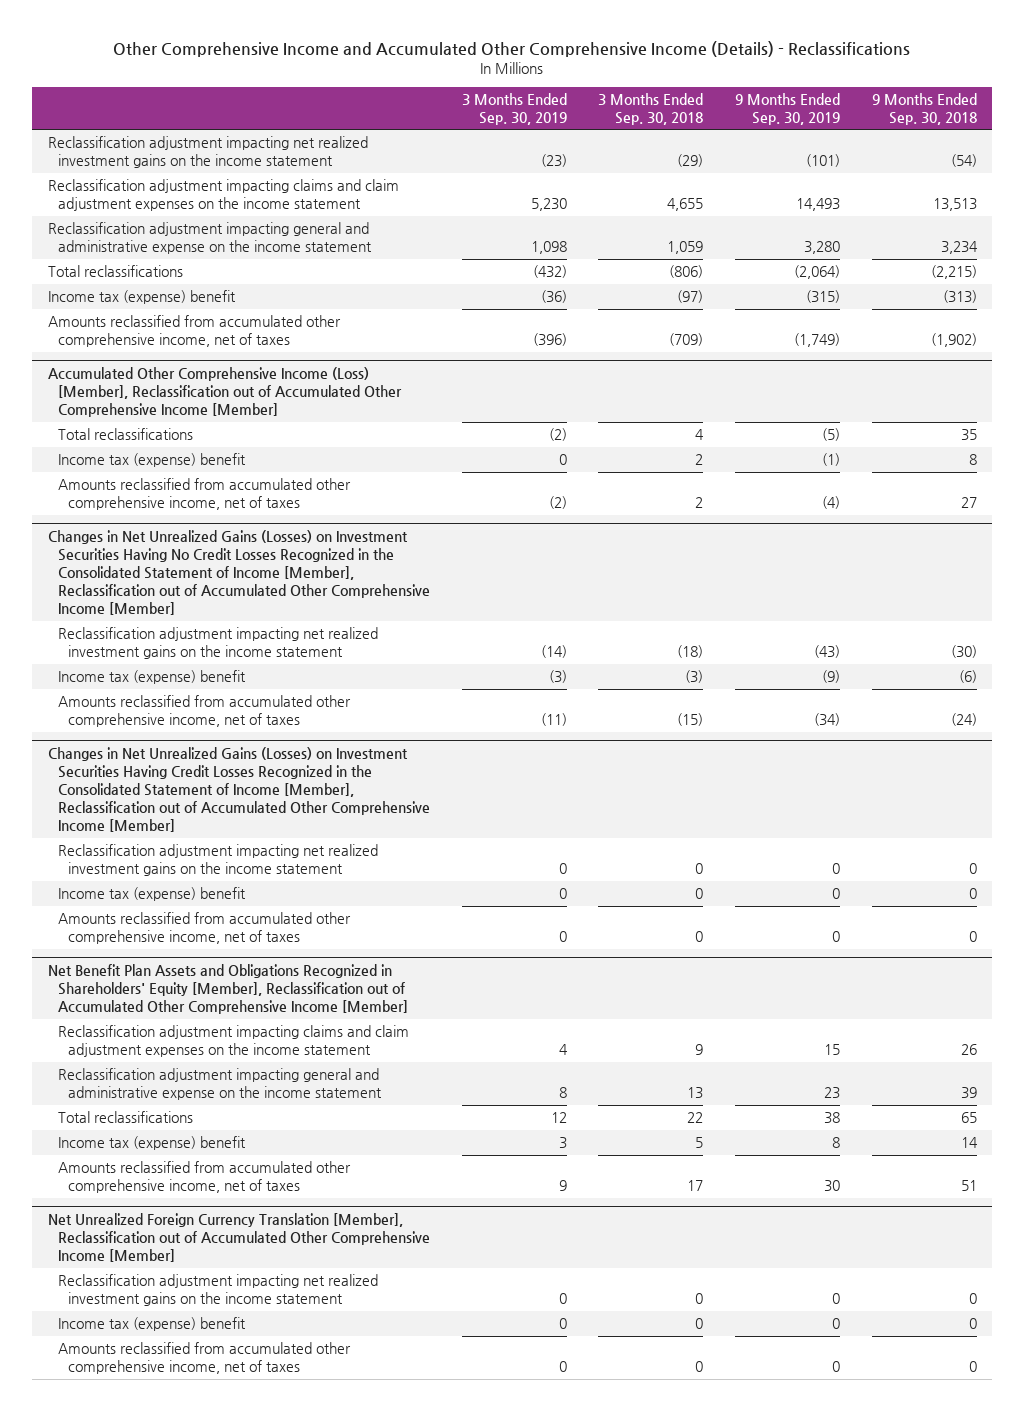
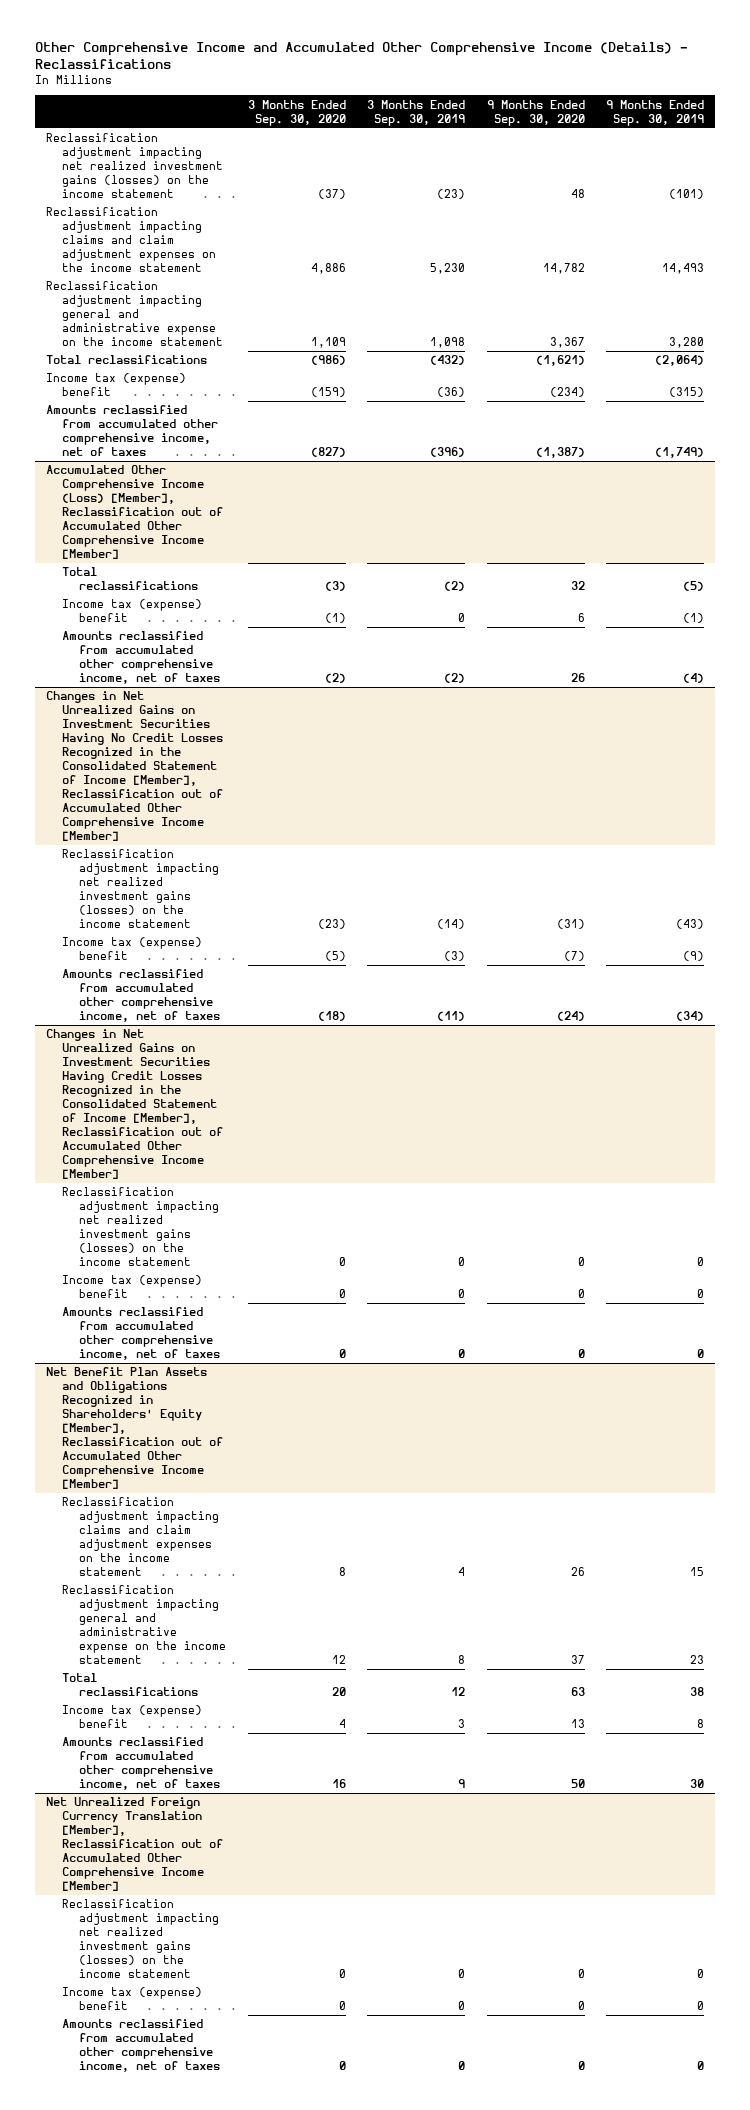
[598,92,704,125] 3 Months Ended Sep. 30, 2018 -> none
[871,92,977,125] 9 Months Ended Sep. 30, 2018 -> none
none -> [247,99,346,126] 3 Months Ended Sep. 30, 2020
none -> [486,99,585,126] 9 Months Ended Sep. 30, 2020
[47,136,368,169] Reclassification adjustment impacting net realized investment gains on the income statement -> [45,133,224,199] Reclassification adjustment impacting net realized investment gains (losses) on the income statement
[47,530,430,616] Changes in Net Unrealized Gains (Losses) on Investment Securities Having No Credit Losses Recognized in the Consolidated Statement of Income [Member], Reclassification out of Accumulated Other Comprehensive Income [Member] -> [45,691,224,842] Changes in Net Unrealized Gains on Investment Securities Having No Credit Losses Recognized in the Consolidated Statement of Income [Member], Reclassification out of Accumulated Other Comprehensive Income [Member]
[57,627,378,660] Reclassification adjustment impacting net realized investment gains on the income statement -> [62,849,220,929] Reclassification adjustment impacting net realized investment gains (losses) on the income statement
[47,747,430,833] Changes in Net Unrealized Gains (Losses) on Investment Securities Having Credit Losses Recognized in the Consolidated Statement of Income [Member], Reclassification out of Accumulated Other Comprehensive Income [Member] -> [45,1029,224,1180] Changes in Net Unrealized Gains on Investment Securities Having Credit Losses Recognized in the Consolidated Statement of Income [Member], Reclassification out of Accumulated Other Comprehensive Income [Member]
[57,844,378,877] Reclassification adjustment impacting net realized investment gains on the income statement -> [62,1187,220,1267] Reclassification adjustment impacting net realized investment gains (losses) on the income statement
[57,1274,378,1307] Reclassification adjustment impacting net realized investment gains on the income statement -> [62,1899,220,1979] Reclassification adjustment impacting net realized investment gains (losses) on the income statement

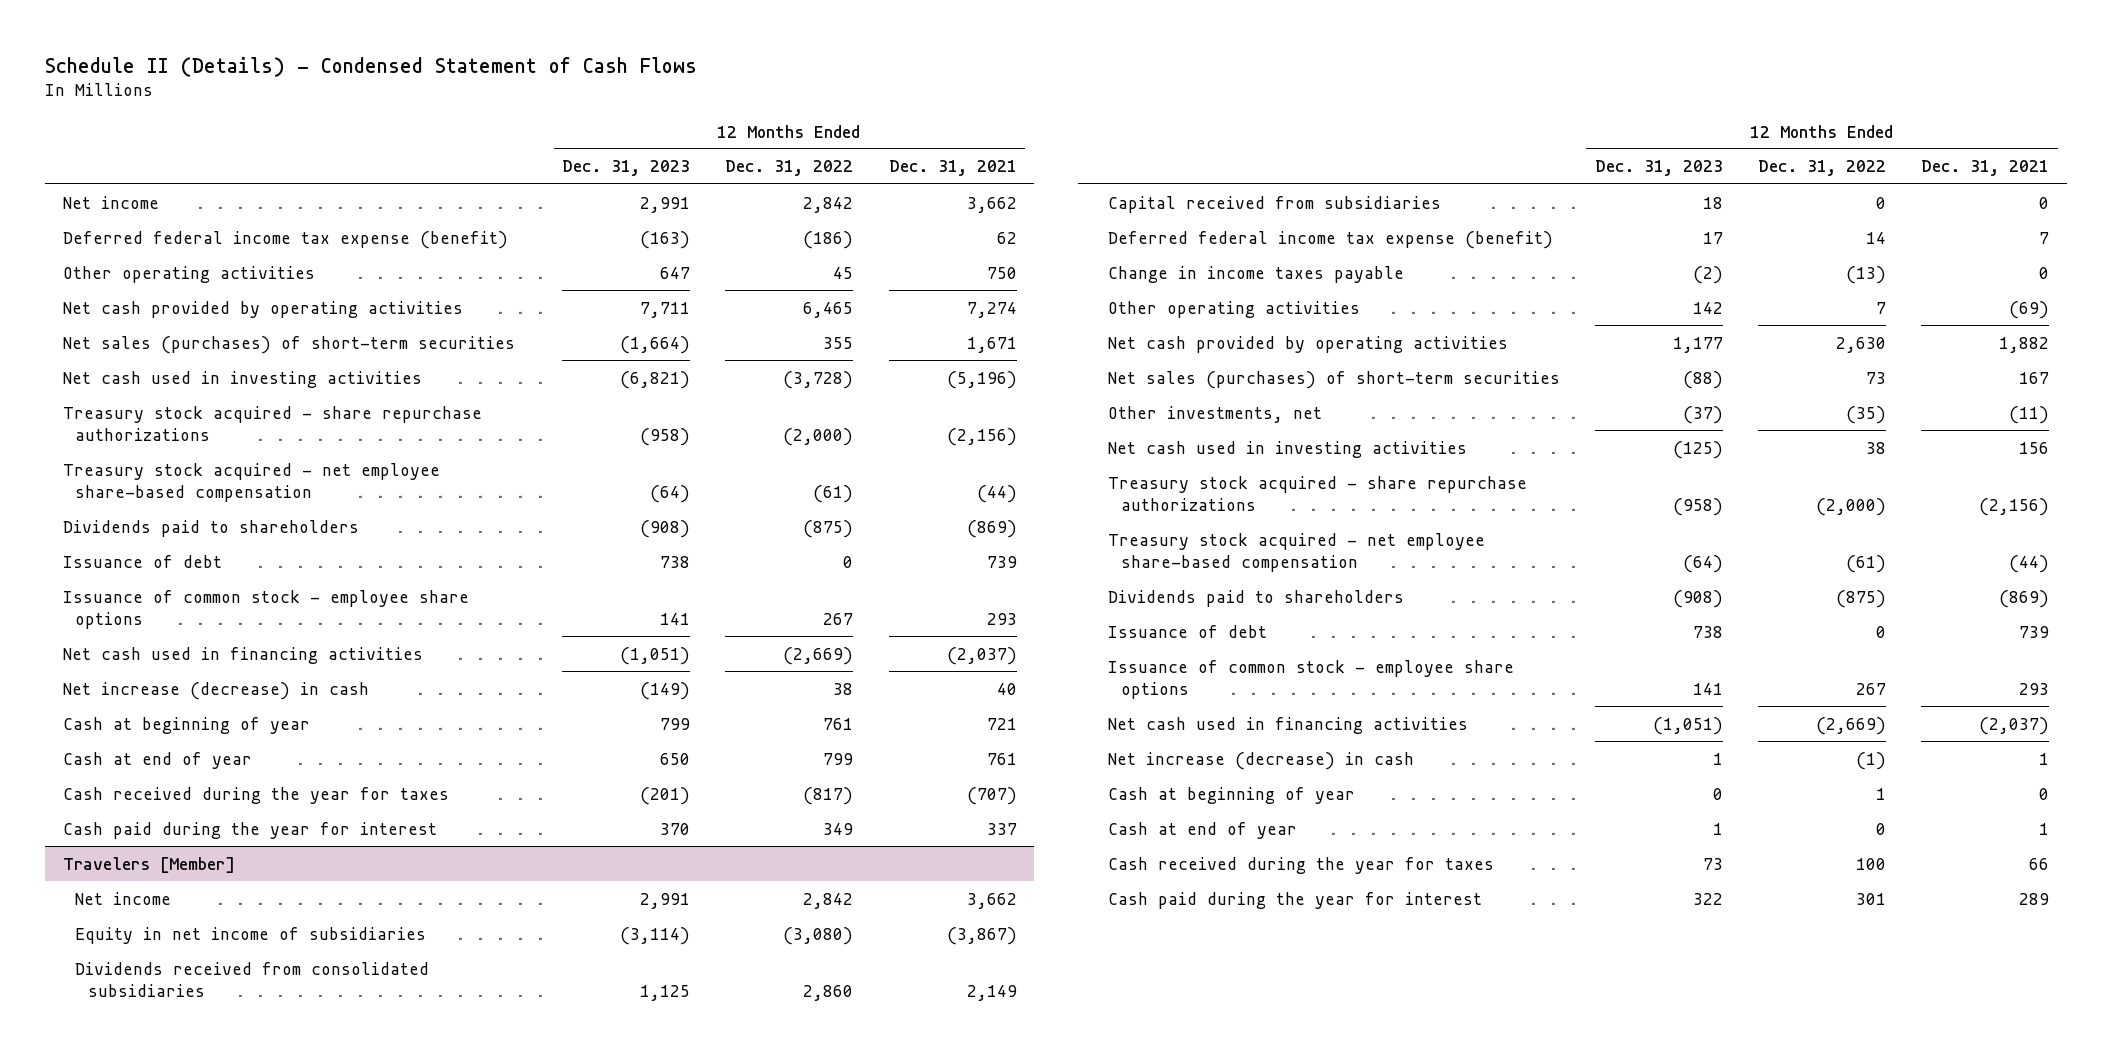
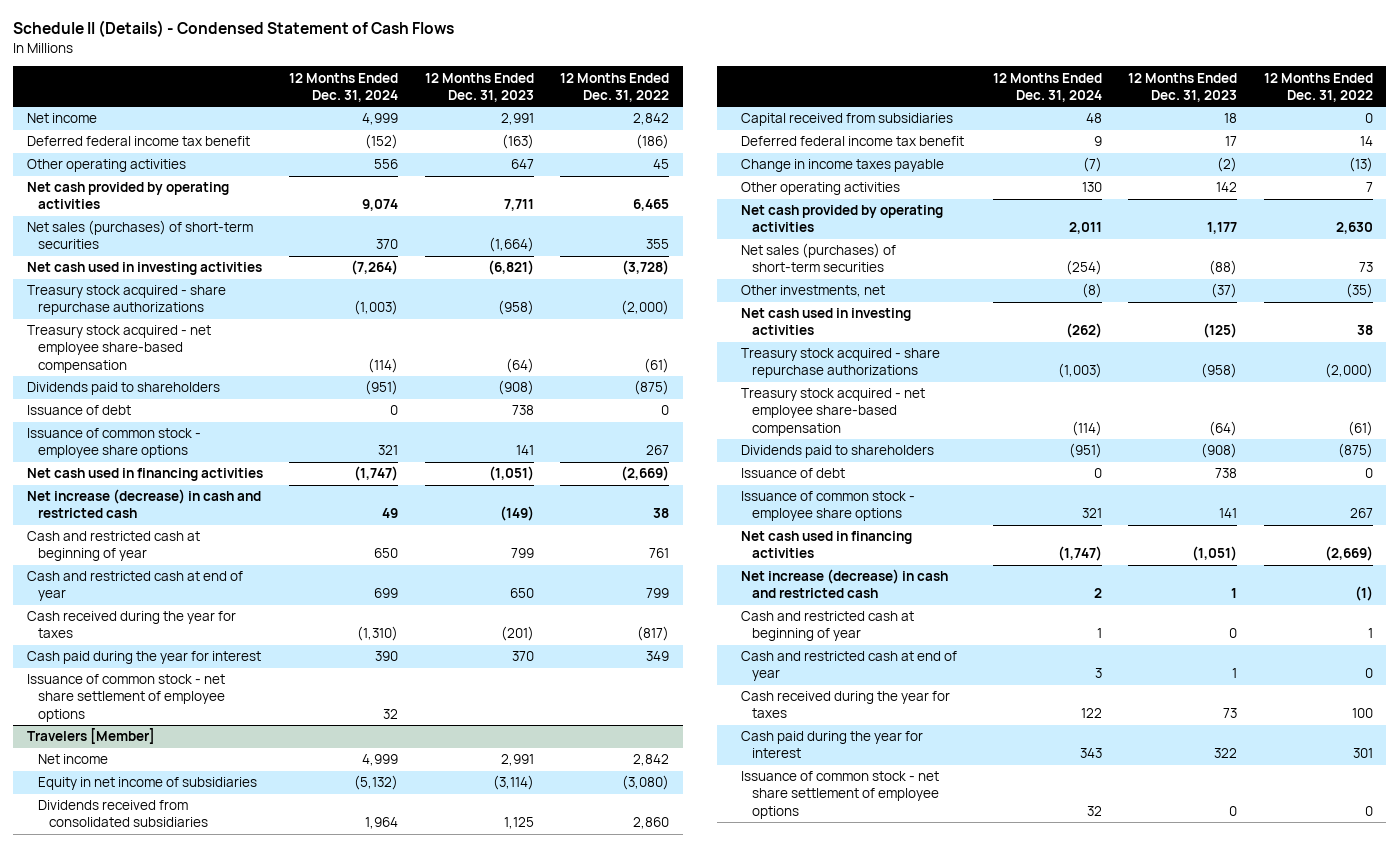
[888,160,1017,177] Dec. 31, 2021 -> none
none -> [289,72,399,102] 12 Months Ended Dec. 31, 2024
[62,230,508,249] Deferred federal income tax expense (benefit) -> [26,136,250,147] Deferred federal income tax benefit
[62,681,369,700] Net increase (decrease) in cash -> [26,489,261,519] Net increase (decrease) in cash and restricted cash
[62,716,310,734] Cash at beginning of year -> [26,531,200,562] Cash and restricted cash at beginning of year
[62,751,252,769] Cash at end of year -> [26,571,243,602] Cash and restricted cash at end of year
none -> [26,674,225,722] Issuance of common stock - net share settlement of employee options
[1108,230,1554,249] Deferred federal income tax expense (benefit) -> [741,136,965,147] Deferred federal income tax benefit
[1108,751,1415,770] Net increase (decrease) in cash -> [741,569,949,599] Net increase (decrease) in cash and restricted cash
[1108,786,1356,804] Cash at beginning of year -> [741,611,915,642] Cash and restricted cash at beginning of year
[1108,821,1298,839] Cash at end of year -> [741,651,958,682] Cash and restricted cash at end of year
none -> [741,771,940,819] Issuance of common stock - net share settlement of employee options

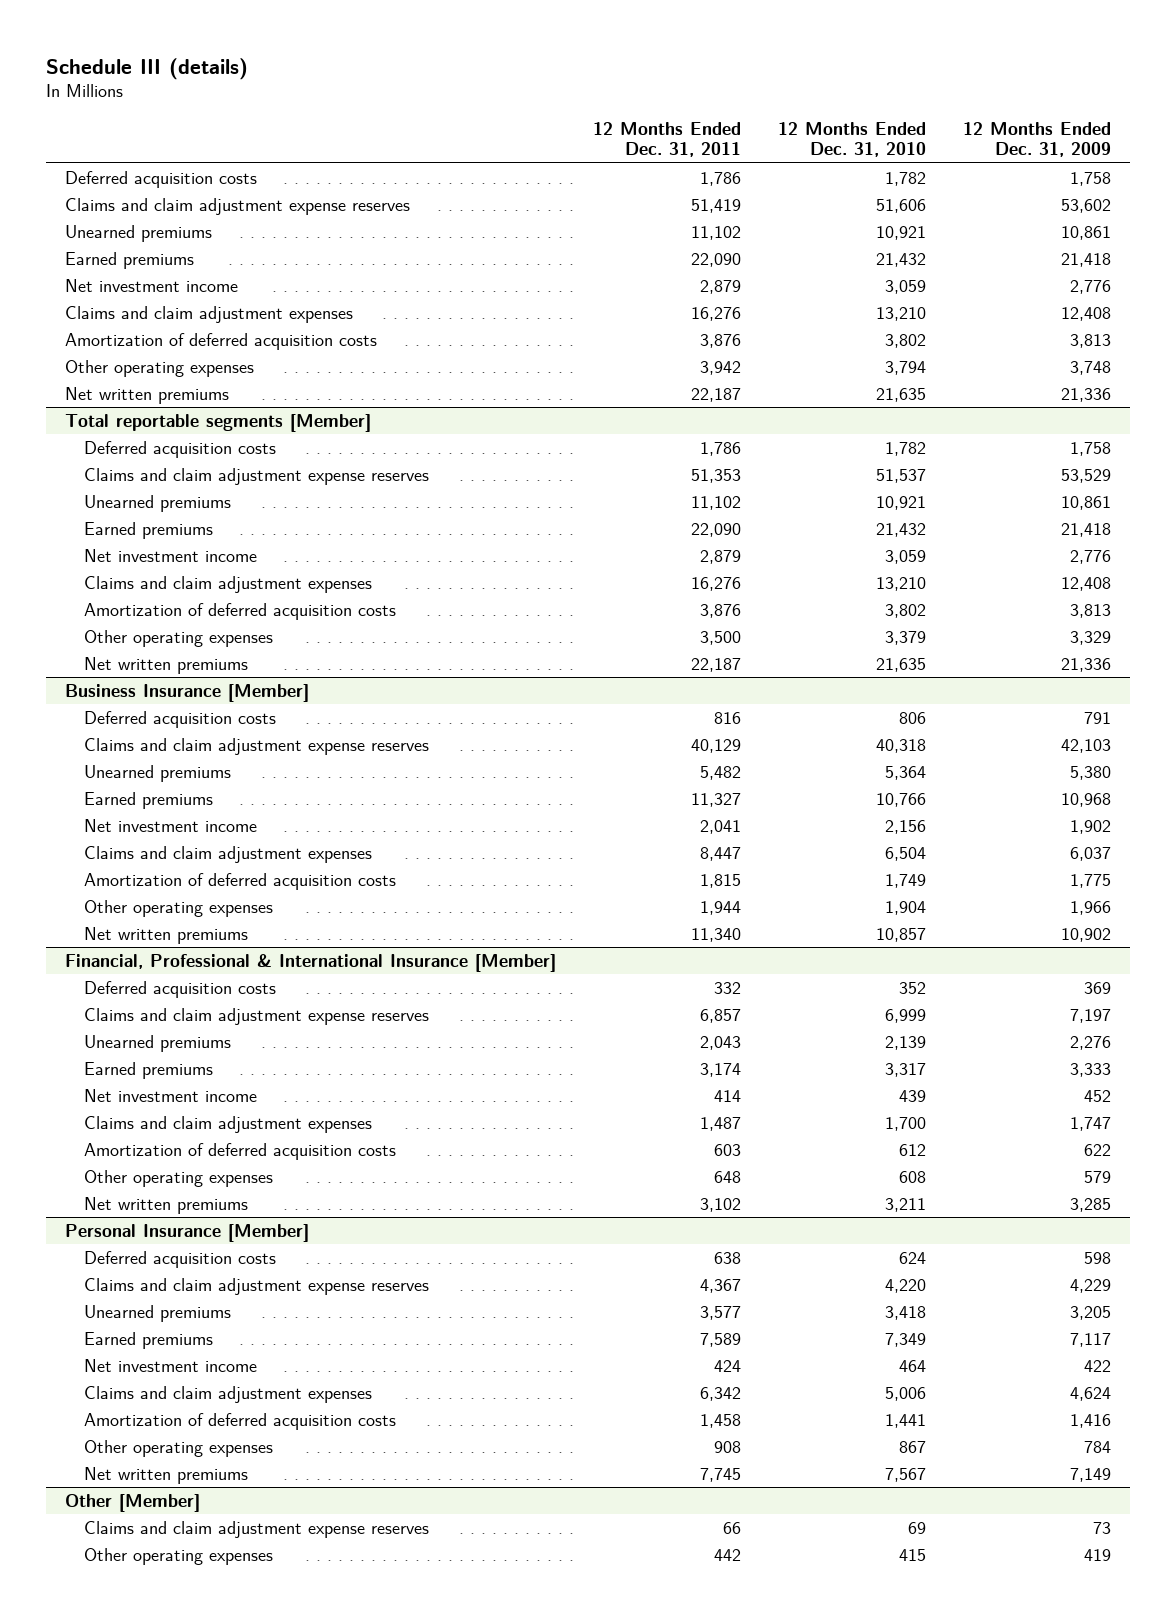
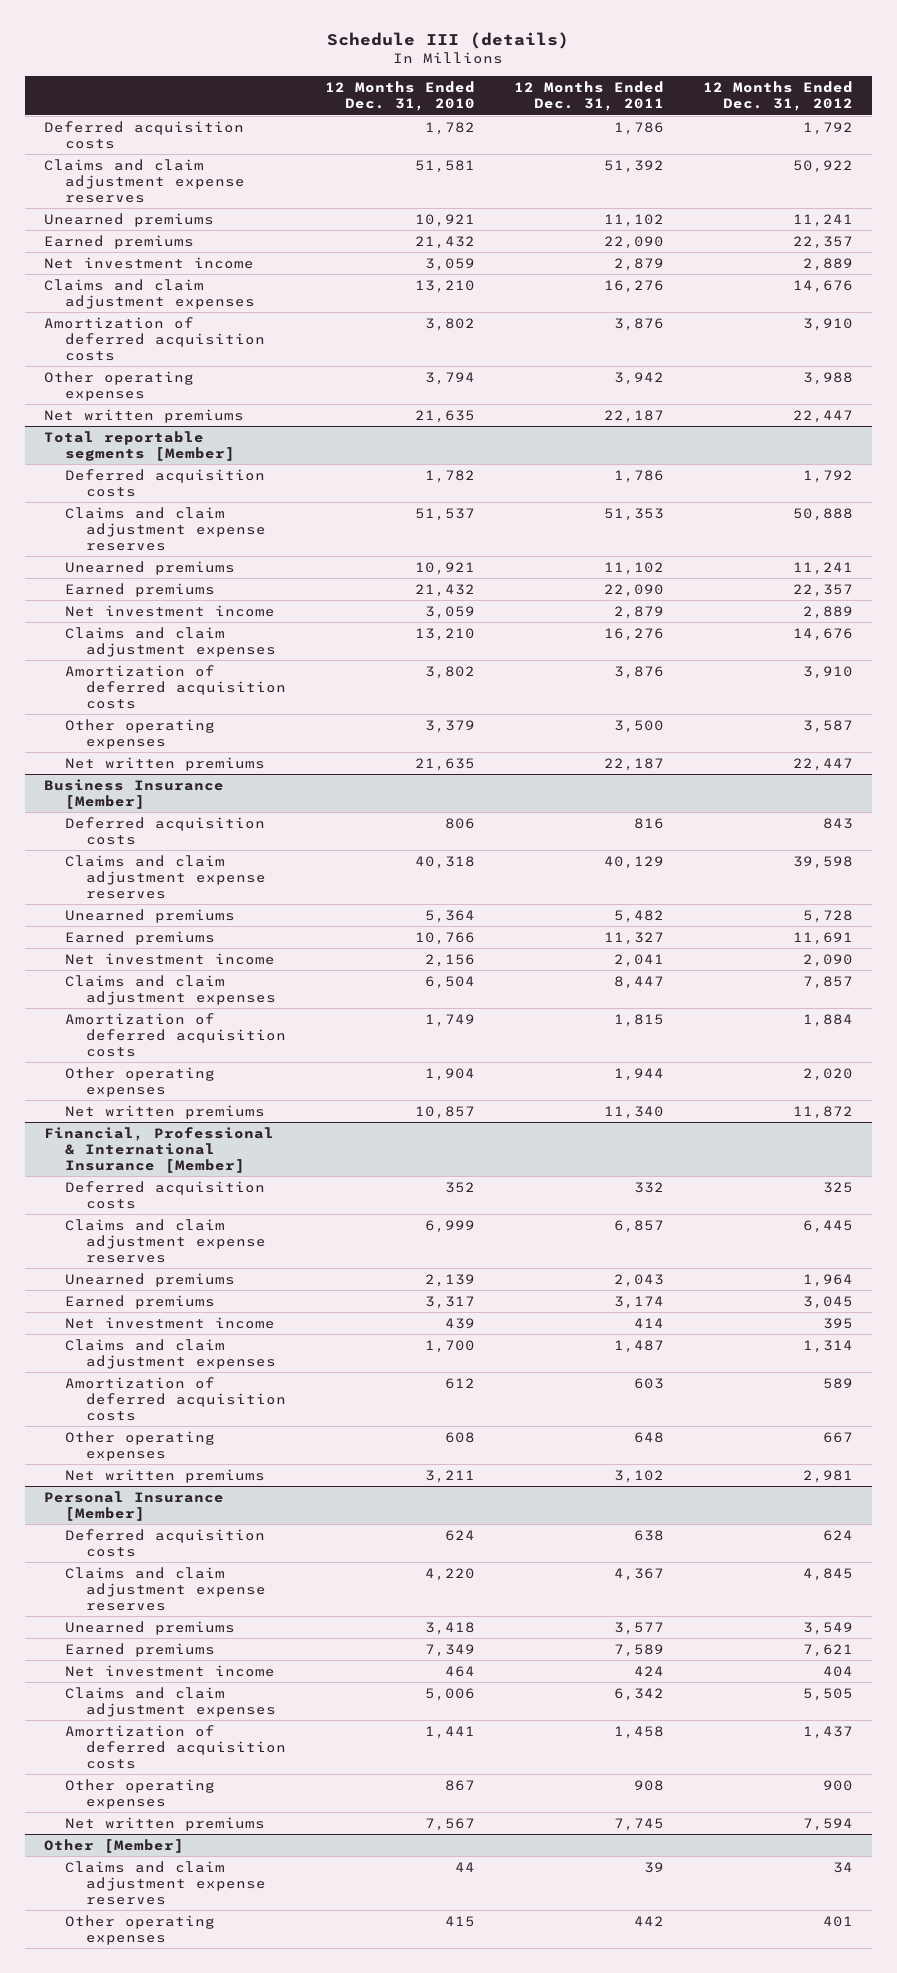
[963,121,1112,158] 12 Months Ended Dec. 31, 2009 -> none
none -> [702,80,853,112] 12 Months Ended Dec. 31, 2012
[690,198,741,213] 51,419 -> [603,159,664,173] 51,392
[876,198,927,213] 51,606 -> [415,159,476,173] 51,581
[722,1521,741,1534] 66 -> [643,1861,664,1873] 39
[908,1521,927,1534] 69 -> [455,1861,476,1872] 44

